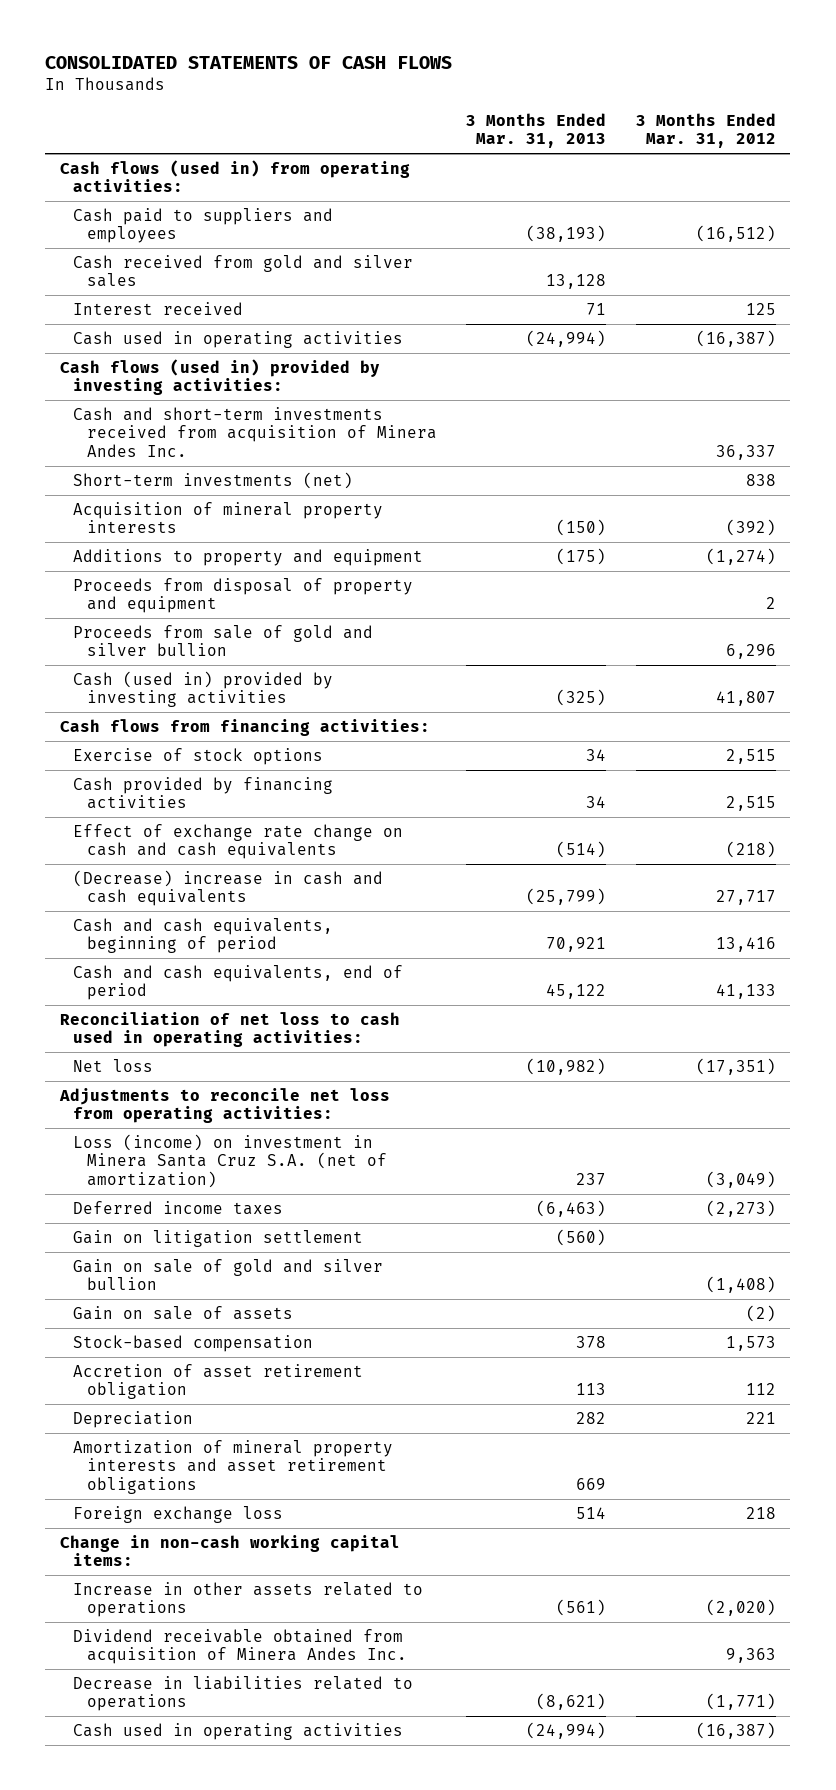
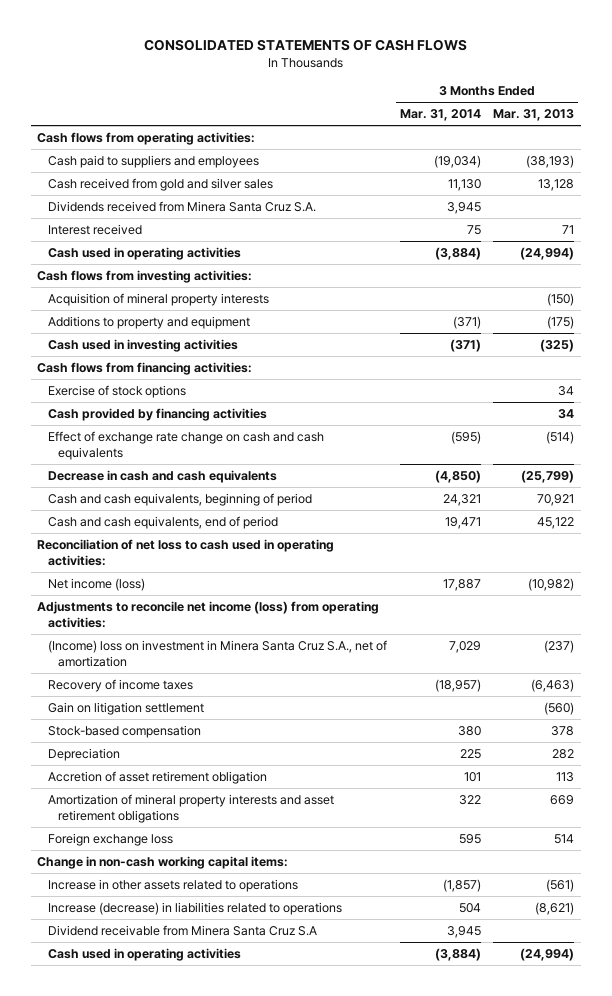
[635,112,776,149] 3 Months Ended Mar. 31, 2012 -> none
none -> [399,109,481,122] Mar. 31, 2014
[59,159,410,193] Cash flows (used in) from operating activities: -> [37,131,256,145] Cash flows from operating activities:
none -> [47,200,316,212] Dividends received from Minera Santa Cruz S.A.
[73,406,437,457] Cash and short-term investments received from acquisition of Minera Andes Inc. -> none
[73,471,354,489] Short-term investments (net) -> none
[59,358,380,396] Cash flows (used in) provided by investing activities: -> [37,269,253,283] Cash flows from investing activities:
[73,577,414,614] Proceeds from disposal of property and equipment -> none
[73,624,374,657] Proceeds from sale of gold and silver bullion -> none
[73,670,334,708] Cash (used in) provided by investing activities -> [47,338,238,352] Cash used in investing activities
[73,869,384,907] (Decrease) increase in cash and cash equivalents -> [47,469,277,483] Decrease in cash and cash equivalents
[73,1058,154,1072] Net loss -> [47,577,145,591] Net income (loss)
[58,1087,390,1124] Adjustments to reconcile net loss from operating activities: -> [37,600,380,628] Adjustments to reconcile net income (loss) from operating activities:
[73,1133,387,1188] Loss (income) on investment in Minera Santa Cruz S.A. (net of amortization) -> [47,639,387,667] (Income) loss on investment in Minera Santa Cruz S.A., net of amortization
[576,1172,607,1185] 237 -> [544,639,575,653] (237)
[73,1200,284,1215] Deferred income taxes -> [47,678,193,692] Recovery of income taxes
[73,1258,384,1291] Gain on sale of gold and silver bullion -> none
[73,1305,294,1320] Gain on sale of assets -> none
[73,1363,364,1400] Accretion of asset retirement obligation -> [47,770,267,784] Accretion of asset retirement obligation
[73,1628,407,1665] Dividend receivable obtained from acquisition of Minera Andes Inc. -> none
[73,1675,414,1712] Decrease in liabilities related to operations -> [47,901,342,915] Increase (decrease) in liabilities related to operations
none -> [47,924,317,936] Dividend receivable from Minera Santa Cruz S.A

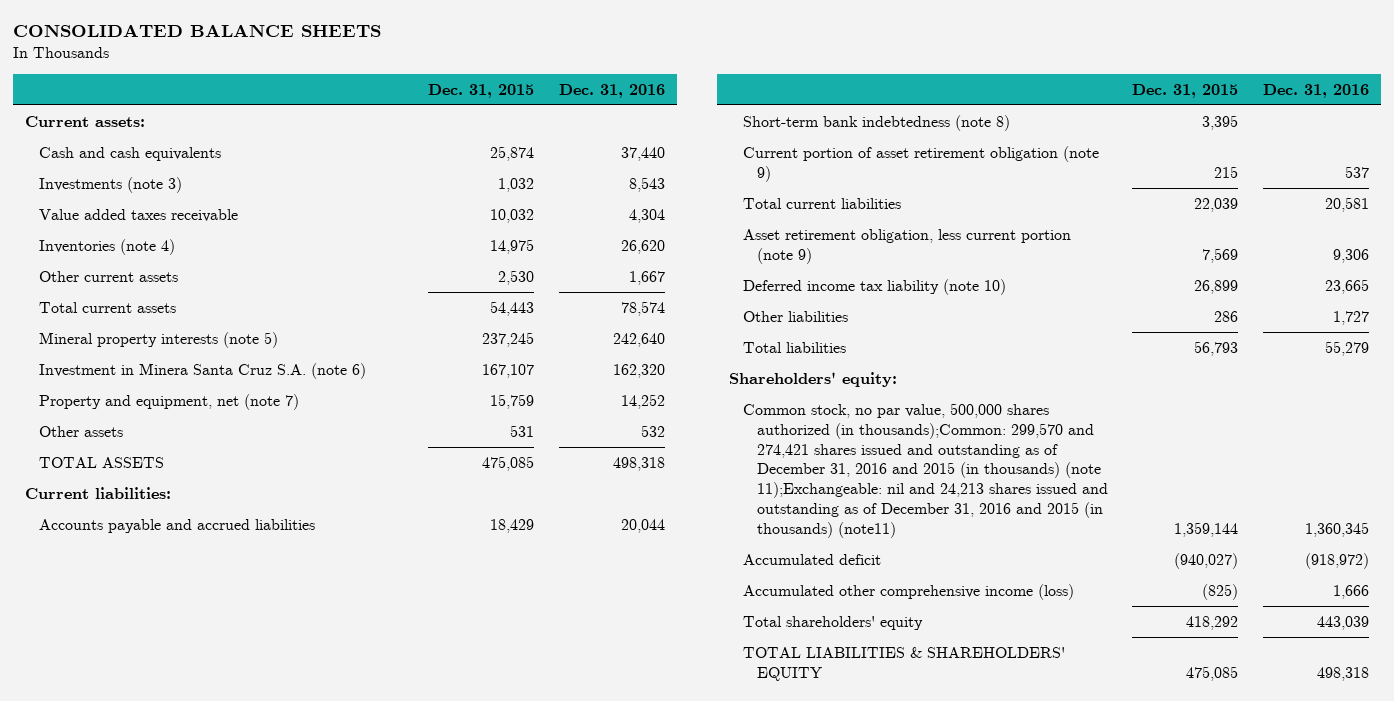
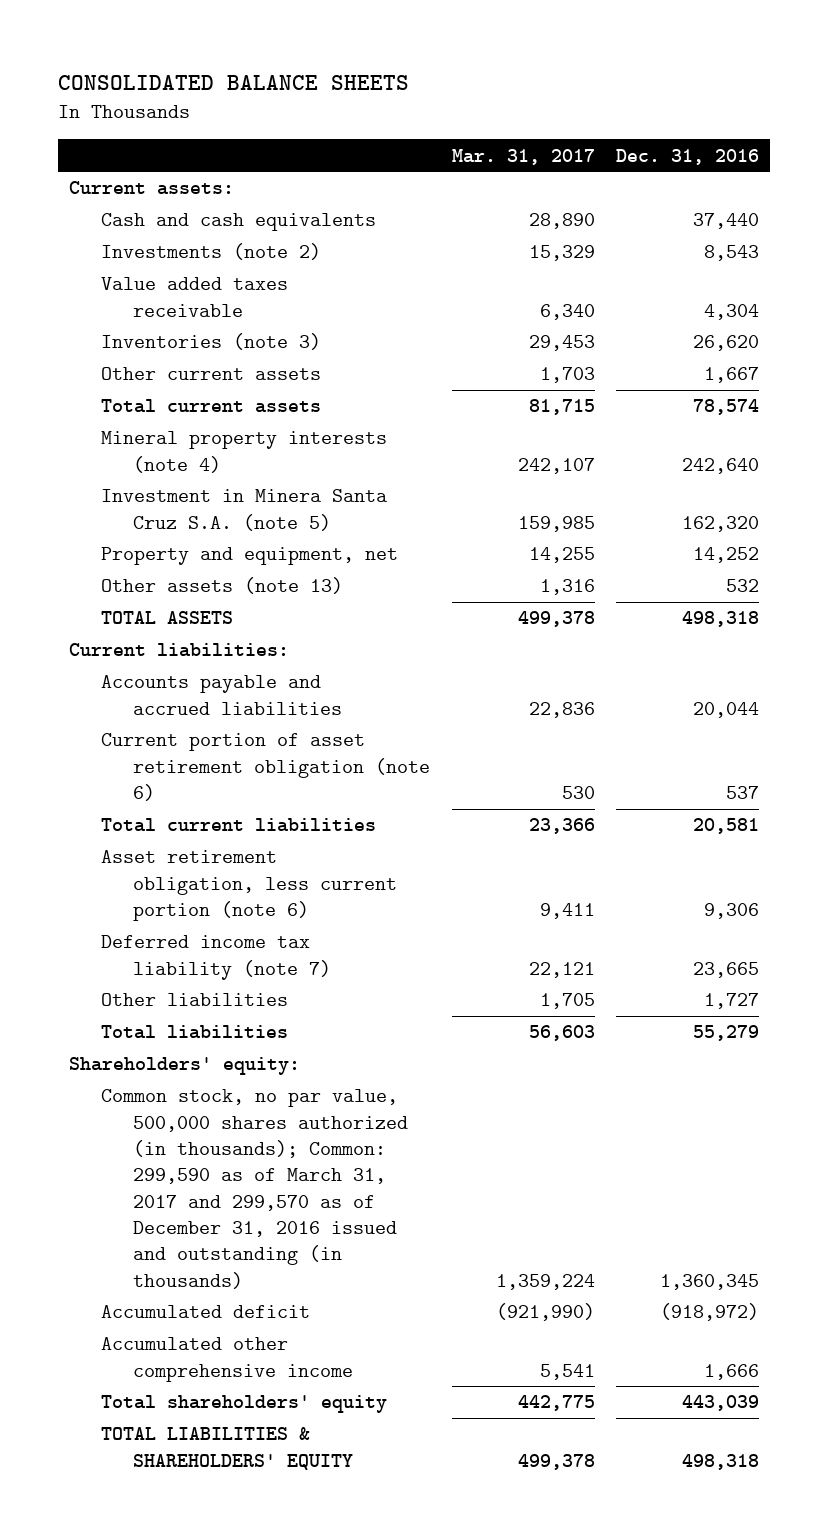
[428,83,535,98] Dec. 31, 2015 -> none
none -> [451,148,595,165] Mar. 31, 2017
[38,176,182,193] Investments (note 3) -> [100,243,321,261] Investments (note 2)
[38,238,175,255] Inventories (note 4) -> [100,333,321,351] Inventories (note 3)
[38,331,278,348] Mineral property interests (note 5) -> [100,431,387,473] Mineral property interests (note 4)
[38,362,366,379] Investment in Minera Santa Cruz S.A. (note 6) -> [100,489,387,531] Investment in Minera Santa Cruz S.A. (note 5)
[38,393,299,410] Property and equipment, net (note 7) -> [100,547,398,566] Property and equipment, net
[38,425,123,437] Other assets -> [100,577,343,595] Other assets (note 13)
[742,114,1010,131] Short-term bank indebtedness (note 8) -> none
[742,145,1099,182] Current portion of asset retirement obligation (note 9) -> [100,733,430,801] Current portion of asset retirement obligation (note 6)
[742,228,1071,264] Asset retirement obligation, less current portion (note 9) -> [100,850,397,921] Asset retirement obligation, less current portion (note 6)
[742,278,1006,295] Deferred income tax liability (note 10) -> [100,935,331,980] Deferred income tax liability (note 7)
[742,402,1108,539] Common stock, no par value, 500,000 shares authorized (in thousands);Common: 299,570 and 274,421 shares issued and outstanding as of December 31, 2016 and 2015 (in thousands) (note 11);Exchangeable: nil and 24,213 shares issued and outstanding as of December 31, 2016 and 2015 (in thousands) (note11) -> [100,1089,408,1289] Common stock, no par value, 500,000 shares authorized (in thousands); Common: 299,590 as of March 31, 2017 and 299,570 as of December 31, 2016 issued and outstanding (in thousands)
[742,583,1074,600] Accumulated other comprehensive income (loss) -> [100,1337,353,1382] Accumulated other comprehensive income

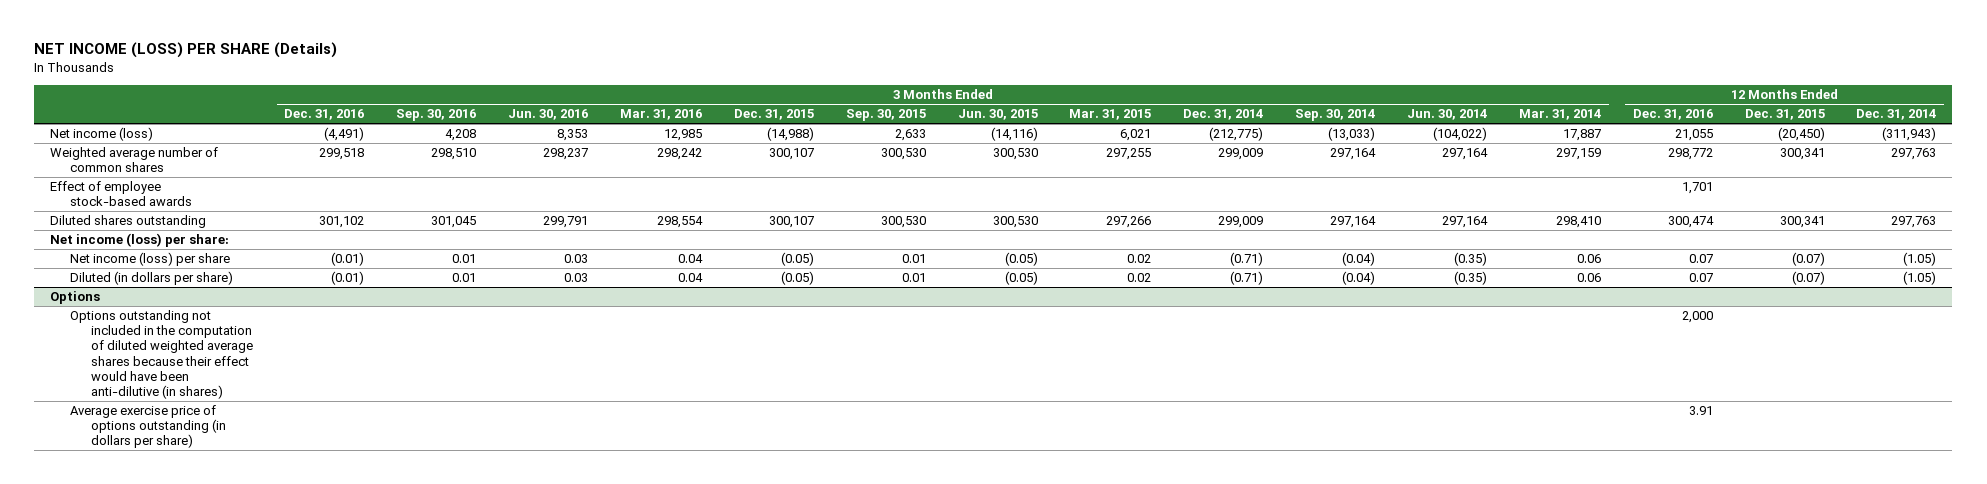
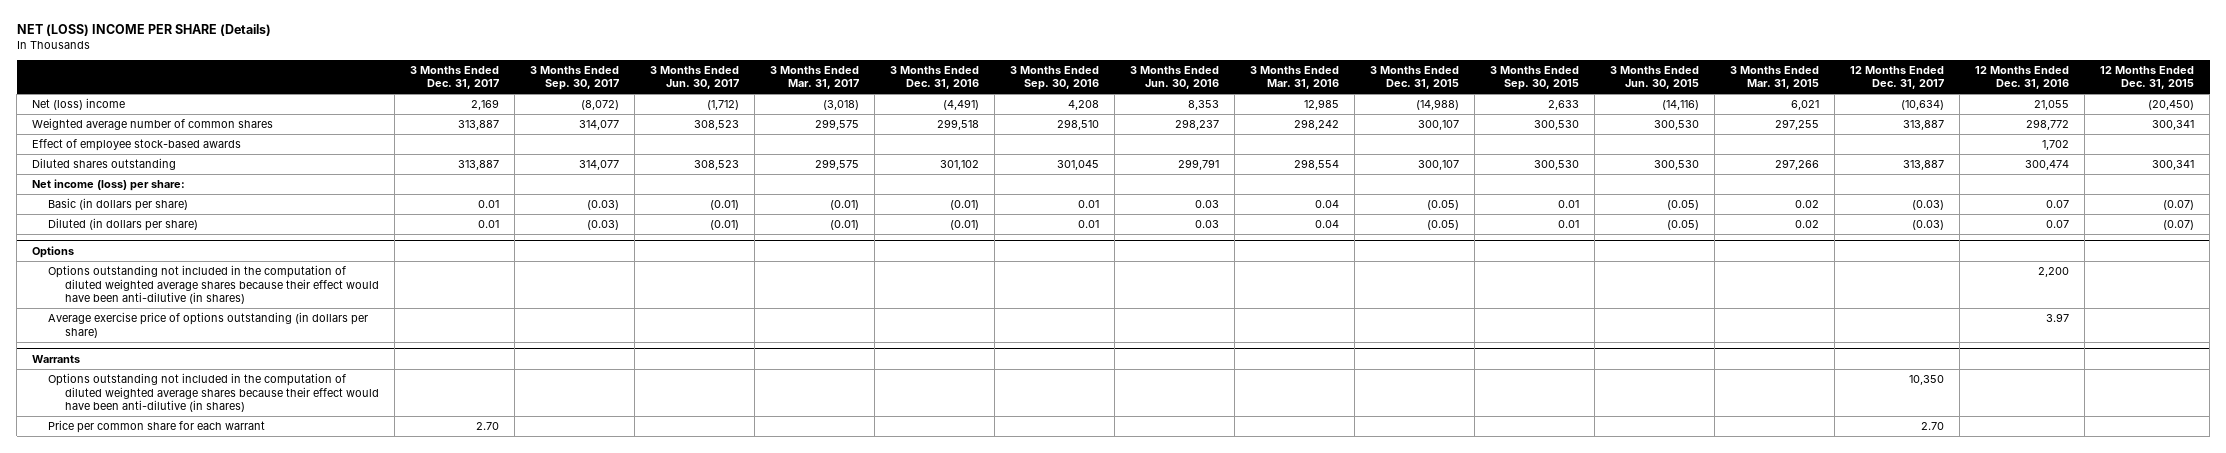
[34,42,338,59] NET INCOME (LOSS) PER SHARE (Details) -> [16,23,271,36] NET (LOSS) INCOME PER SHARE (Details)
[1183,109,1264,121] Dec. 31, 2014 -> none
[1295,109,1376,122] Sep. 30, 2014 -> none
[1406,109,1487,121] Jun. 30, 2014 -> none
[1518,109,1601,121] Mar. 31, 2014 -> none
[1856,109,1937,121] Dec. 31, 2014 -> none
none -> [409,65,499,90] 3 Months Ended Dec. 31, 2017
none -> [529,65,619,91] 3 Months Ended Sep. 30, 2017
none -> [650,65,740,90] 3 Months Ended Jun. 30, 2017
none -> [770,65,860,90] 3 Months Ended Mar. 31, 2017
none -> [1850,65,1945,90] 12 Months Ended Dec. 31, 2017
[50,127,154,142] Net income (loss) -> [32,98,126,111] Net (loss) income
[1681,182,1713,195] 1,701 -> [2042,140,2070,151] 1,702
[70,252,231,267] Net income (loss) per share -> [48,198,189,212] Basic (in dollars per share)
[1681,311,1713,324] 2,000 -> [2038,267,2070,278] 2,200
[1688,406,1713,416] 3.91 -> [2046,313,2070,323] 3.97
none -> [32,354,81,363] Warrants
none -> [48,373,379,413] Options outstanding not included in the computation of diluted weighted average shares because their effect would have been anti-dilutive (in shares)
none -> [48,420,266,434] Price per common share for each warrant

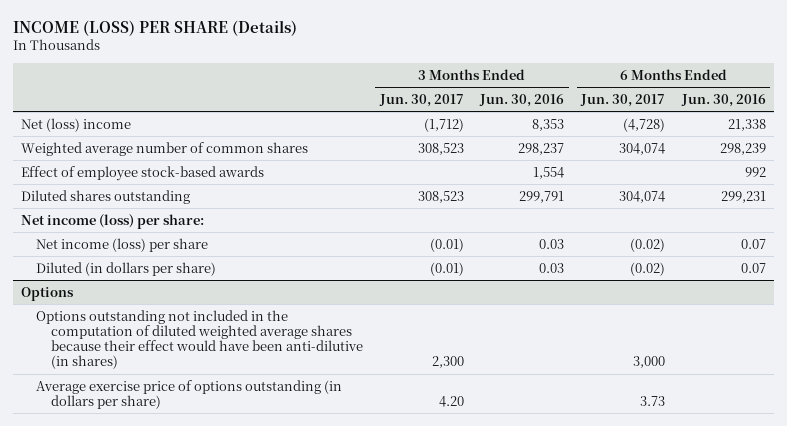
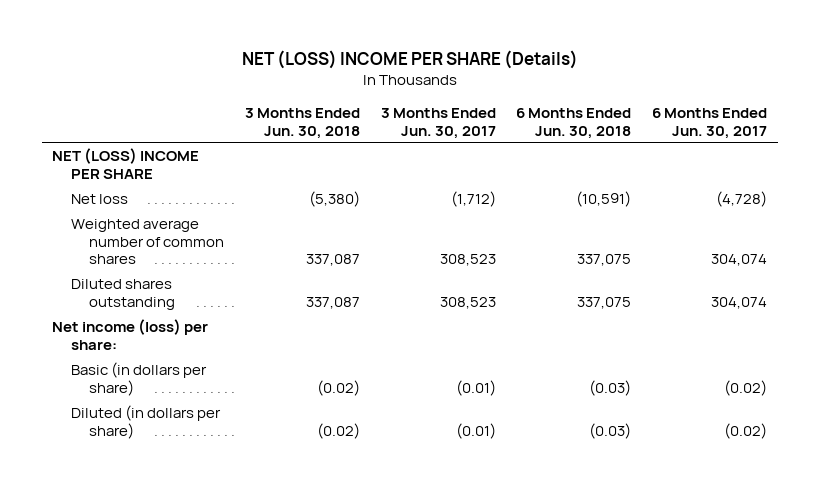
[12,20,297,37] INCOME (LOSS) PER SHARE (Details) -> [241,49,578,69] NET (LOSS) INCOME PER SHARE (Details)
[479,93,565,107] Jun. 30, 2016 -> none
[680,93,766,107] Jun. 30, 2016 -> none
none -> [244,107,360,139] 3 Months Ended Jun. 30, 2018
none -> [516,107,632,139] 6 Months Ended Jun. 30, 2018
none -> [52,147,200,179] NET (LOSS) INCOME PER SHARE
[21,117,132,132] Net (loss) income -> [70,193,128,204] Net loss
[21,165,265,181] Effect of employee stock-based awards -> none
[36,237,209,252] Net income (loss) per share -> [70,361,207,396] Basic (in dollars per share)
[21,286,75,301] Options -> none
[36,309,363,370] Options outstanding not included in the computation of diluted weighted average shares because their effect would have been anti-dilutive (in shares) -> none
[36,379,343,409] Average exercise price of options outstanding (in dollars per share) -> none

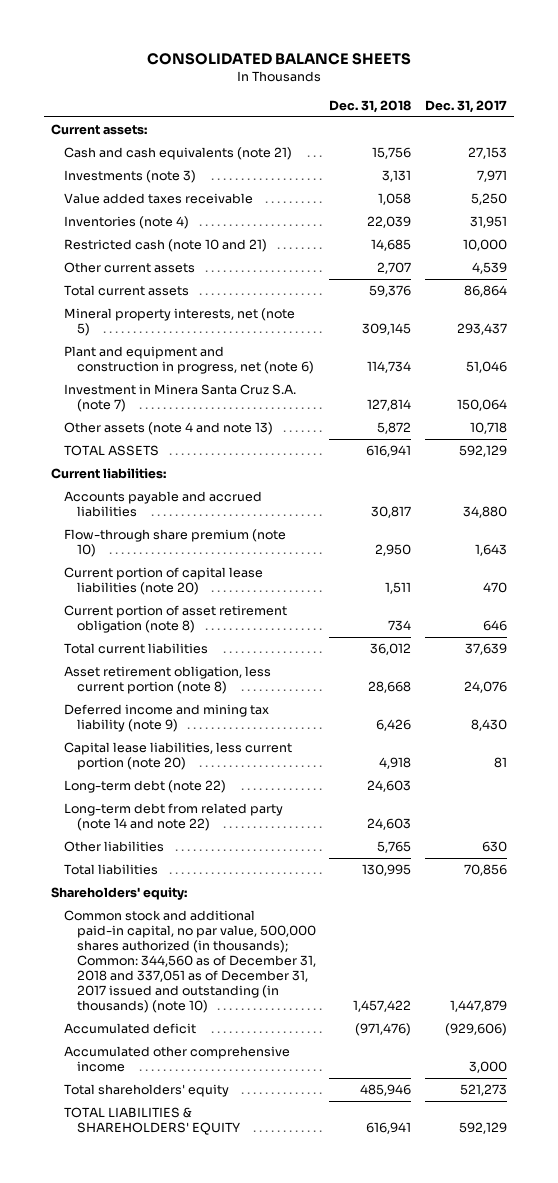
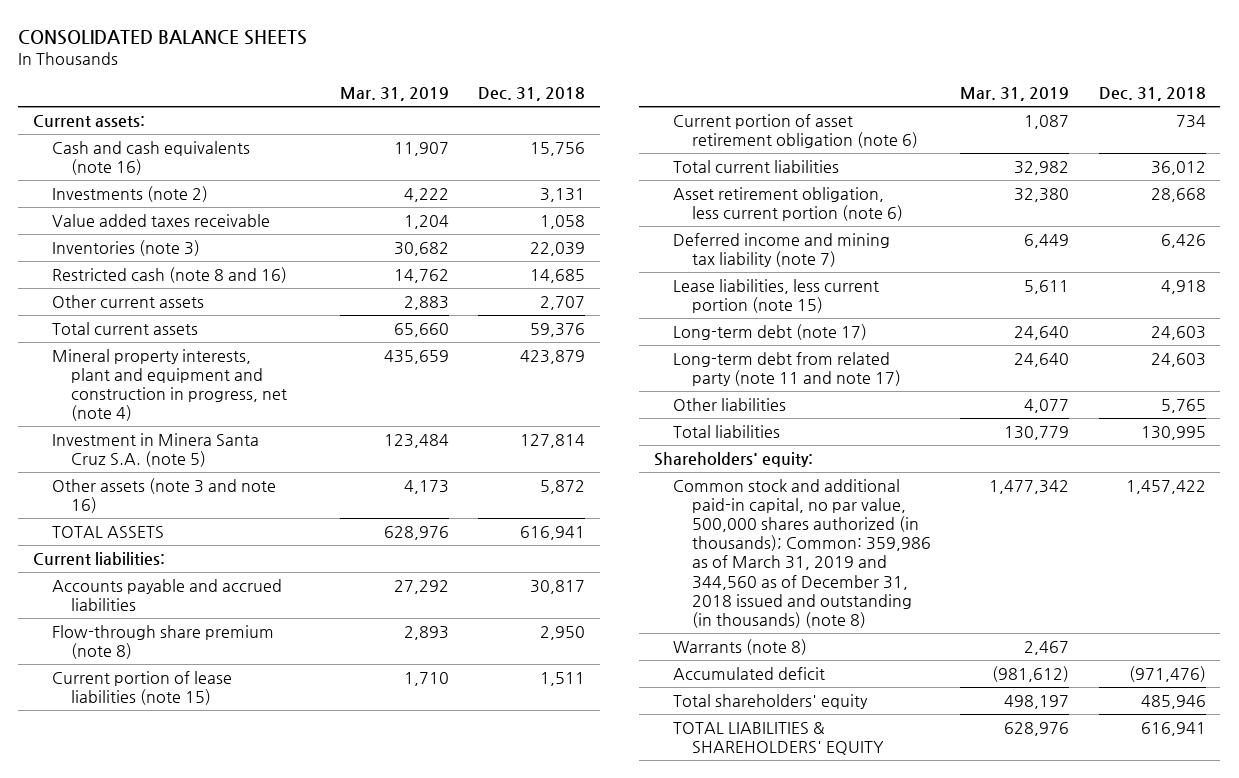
[424,99,507,113] Dec. 31, 2017 -> none
none -> [339,87,449,102] Mar. 31, 2019
[63,146,292,160] Cash and cash equivalents (note 21) -> [52,140,251,175] Cash and cash equivalents (note 16)
[63,169,196,183] Investments (note 3) -> [52,185,209,202] Investments (note 2)
[63,215,189,229] Inventories (note 4) -> [52,239,201,256] Inventories (note 3)
[63,238,267,252] Restricted cash (note 10 and 21) -> [52,266,288,283] Restricted cash (note 8 and 16)
[63,307,295,336] Mineral property interests, net (note 5) -> none
[63,345,314,374] Plant and equipment and construction in progress, net (note 6) -> [52,348,288,422] Mineral property interests, plant and equipment and construction in progress, net (note 4)
[367,360,412,373] 114,734 -> [519,349,585,364] 423,879
[63,383,296,412] Investment in Minera Santa Cruz S.A. (note 7) -> [52,432,260,467] Investment in Minera Santa Cruz S.A. (note 5)
[63,421,273,435] Other assets (note 4 and note 13) -> [52,477,277,513] Other assets (note 3 and note 16)
[63,528,286,557] Flow-through share premium (note 10) -> [52,624,275,659] Flow-through share premium (note 8)
[63,566,263,595] Current portion of capital lease liabilities (note 20) -> [52,670,233,705] Current portion of lease liabilities (note 15)
[63,604,287,633] Current portion of asset retirement obligation (note 8) -> [672,113,919,148] Current portion of asset retirement obligation (note 6)
[63,665,271,694] Asset retirement obligation, less current portion (note 8) -> [672,186,904,221] Asset retirement obligation, less current portion (note 6)
[63,703,269,732] Deferred income and mining tax liability (note 9) -> [672,232,890,267] Deferred income and mining tax liability (note 7)
[63,741,292,770] Capital lease liabilities, less current portion (note 20) -> [672,278,879,313] Lease liabilities, less current portion (note 15)
[63,779,226,793] Long-term debt (note 22) -> [672,323,867,340] Long-term debt (note 17)
[63,802,283,831] Long-term debt from related party (note 14 and note 22) -> [672,351,902,386] Long-term debt from related party (note 11 and note 17)
[63,909,316,1014] Common stock and additional paid-in capital, no par value, 500,000 shares authorized (in thousands); Common: 344,560 as of December 31, 2018 and 337,051 as of December 31, 2017 issued and outstanding (in thousands) (note 10) -> [672,478,932,628] Common stock and additional paid-in capital, no par value, 500,000 shares authorized (in thousands); Common: 359,986 as of March 31, 2019 and 344,560 as of December 31, 2018 issued and outstanding (in thousands) (note 8)
none -> [672,638,807,655] Warrants (note 8)
[63,1045,290,1072] Accumulated other comprehensive income -> none

